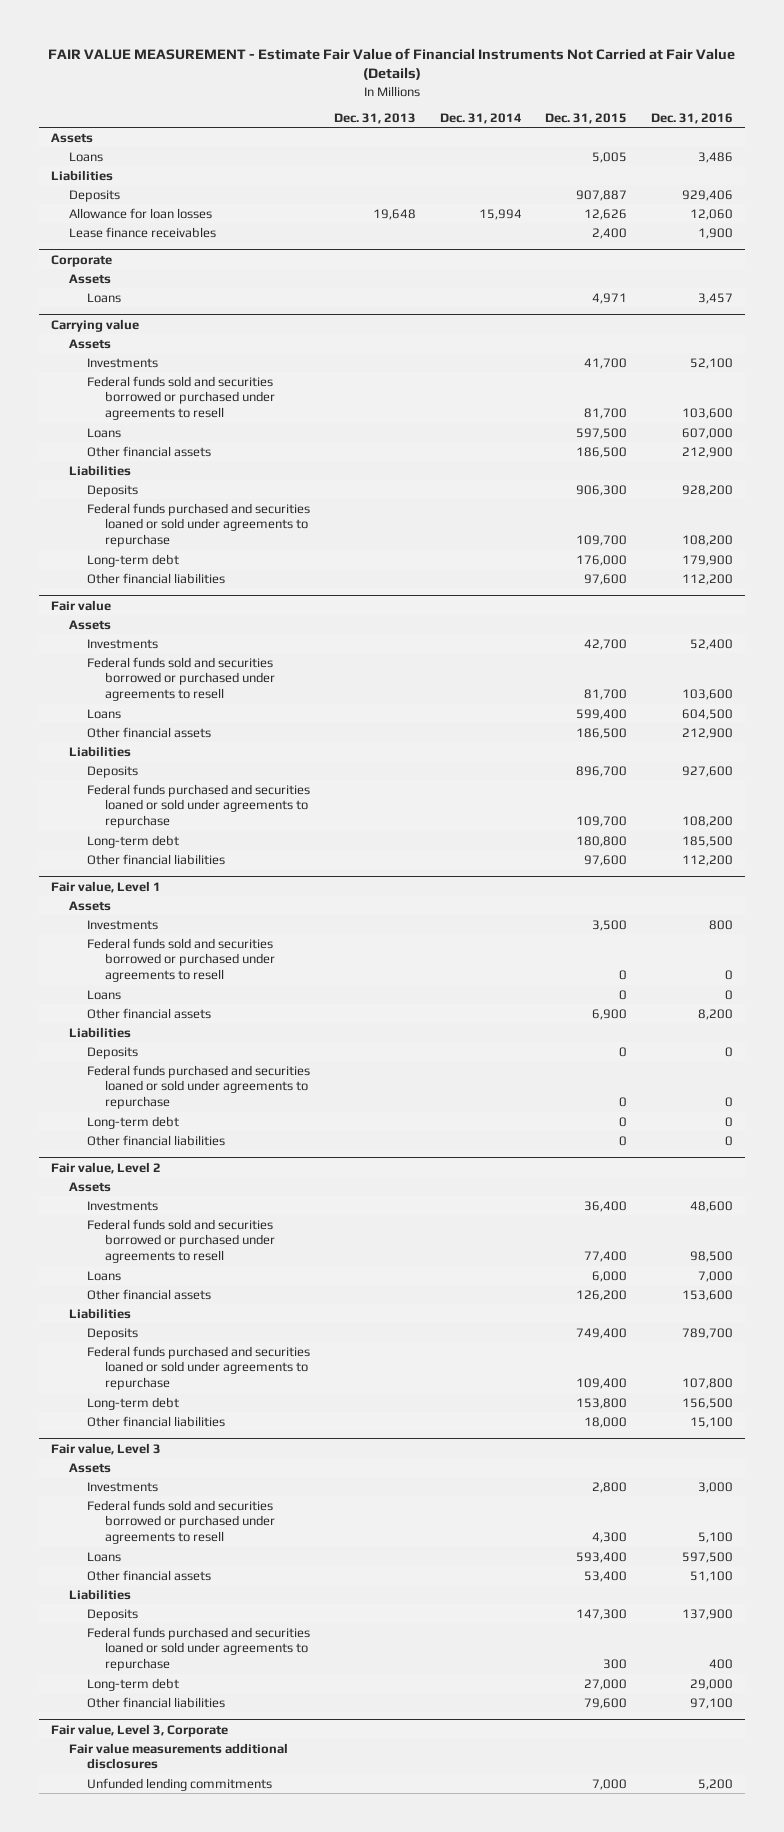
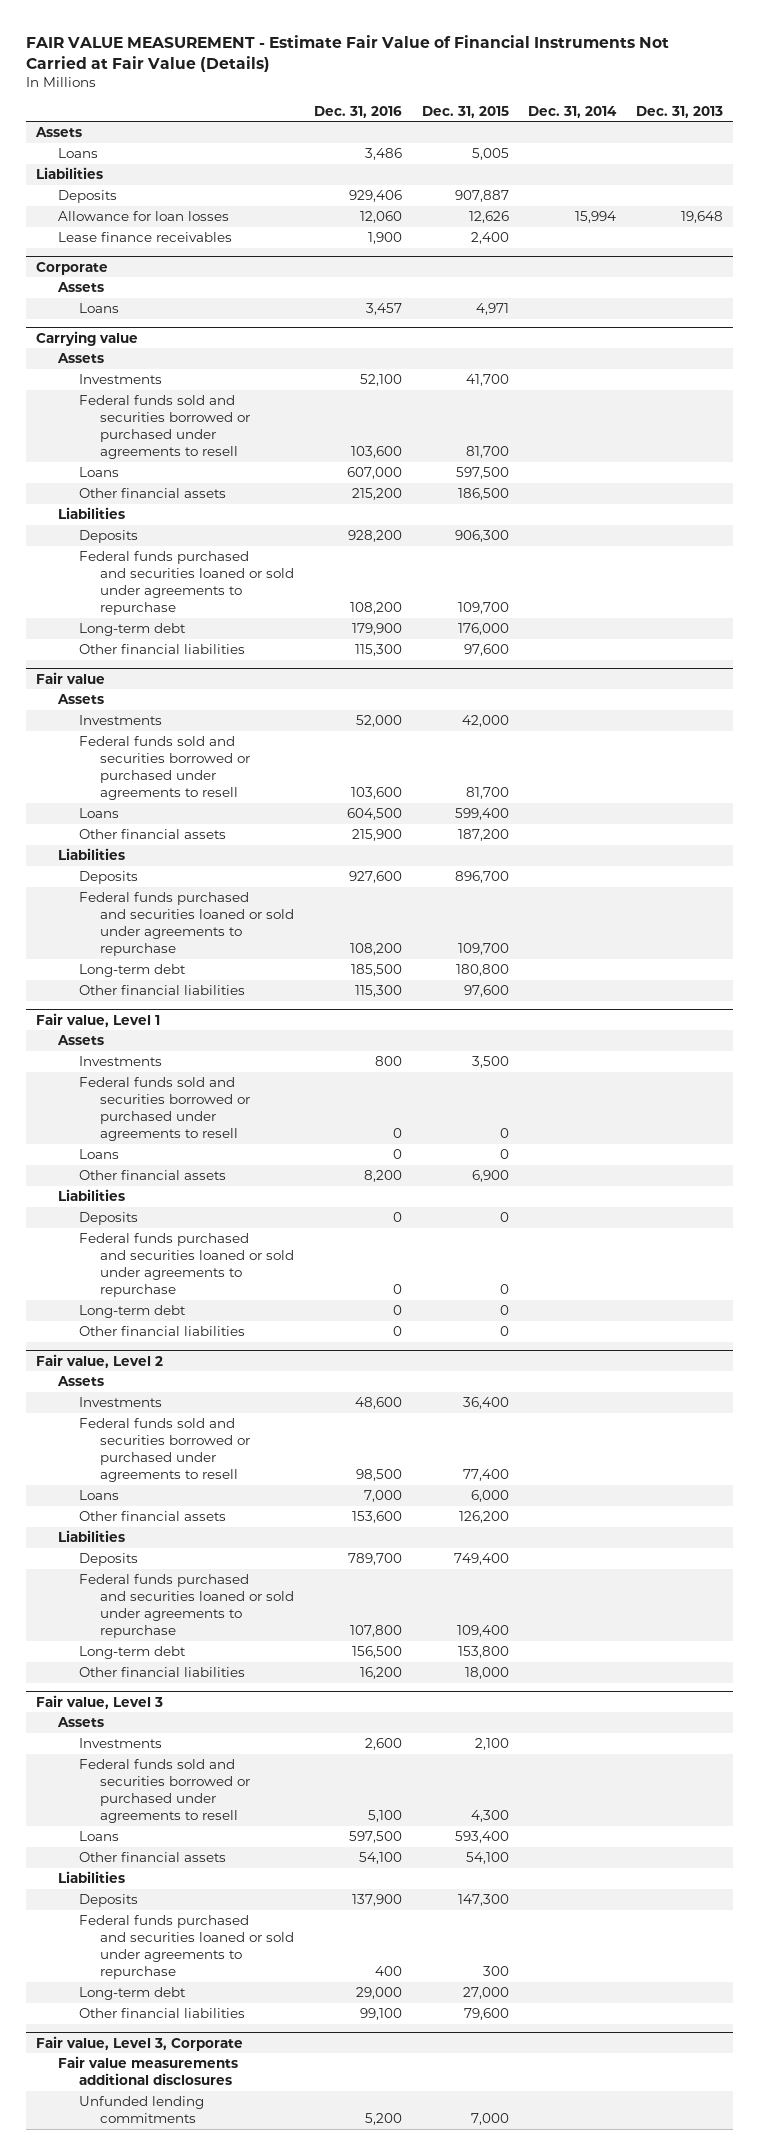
[682,446,734,458] 212,900 -> [351,488,402,501] 215,200
[682,573,734,585] 112,200 -> [354,644,402,657] 115,300
[584,638,628,650] 42,700 -> [461,715,509,728] 42,000
[690,638,734,650] 52,400 -> [355,715,402,728] 52,000
[576,727,628,739] 186,500 -> [457,829,509,842] 187,200
[682,727,734,739] 212,900 -> [351,829,402,842] 215,900
[682,854,734,866] 112,200 -> [354,985,402,998] 115,300
[690,1416,734,1428] 15,100 -> [359,1667,402,1680] 16,200
[592,1481,628,1493] 2,800 -> [474,1738,509,1751] 2,100
[698,1481,734,1493] 3,000 -> [364,1738,402,1751] 2,600
[584,1570,628,1582] 53,400 -> [465,1852,509,1865] 54,100
[690,1570,734,1582] 51,100 -> [358,1852,402,1865] 54,100
[690,1697,734,1709] 97,100 -> [359,2008,402,2021] 99,100

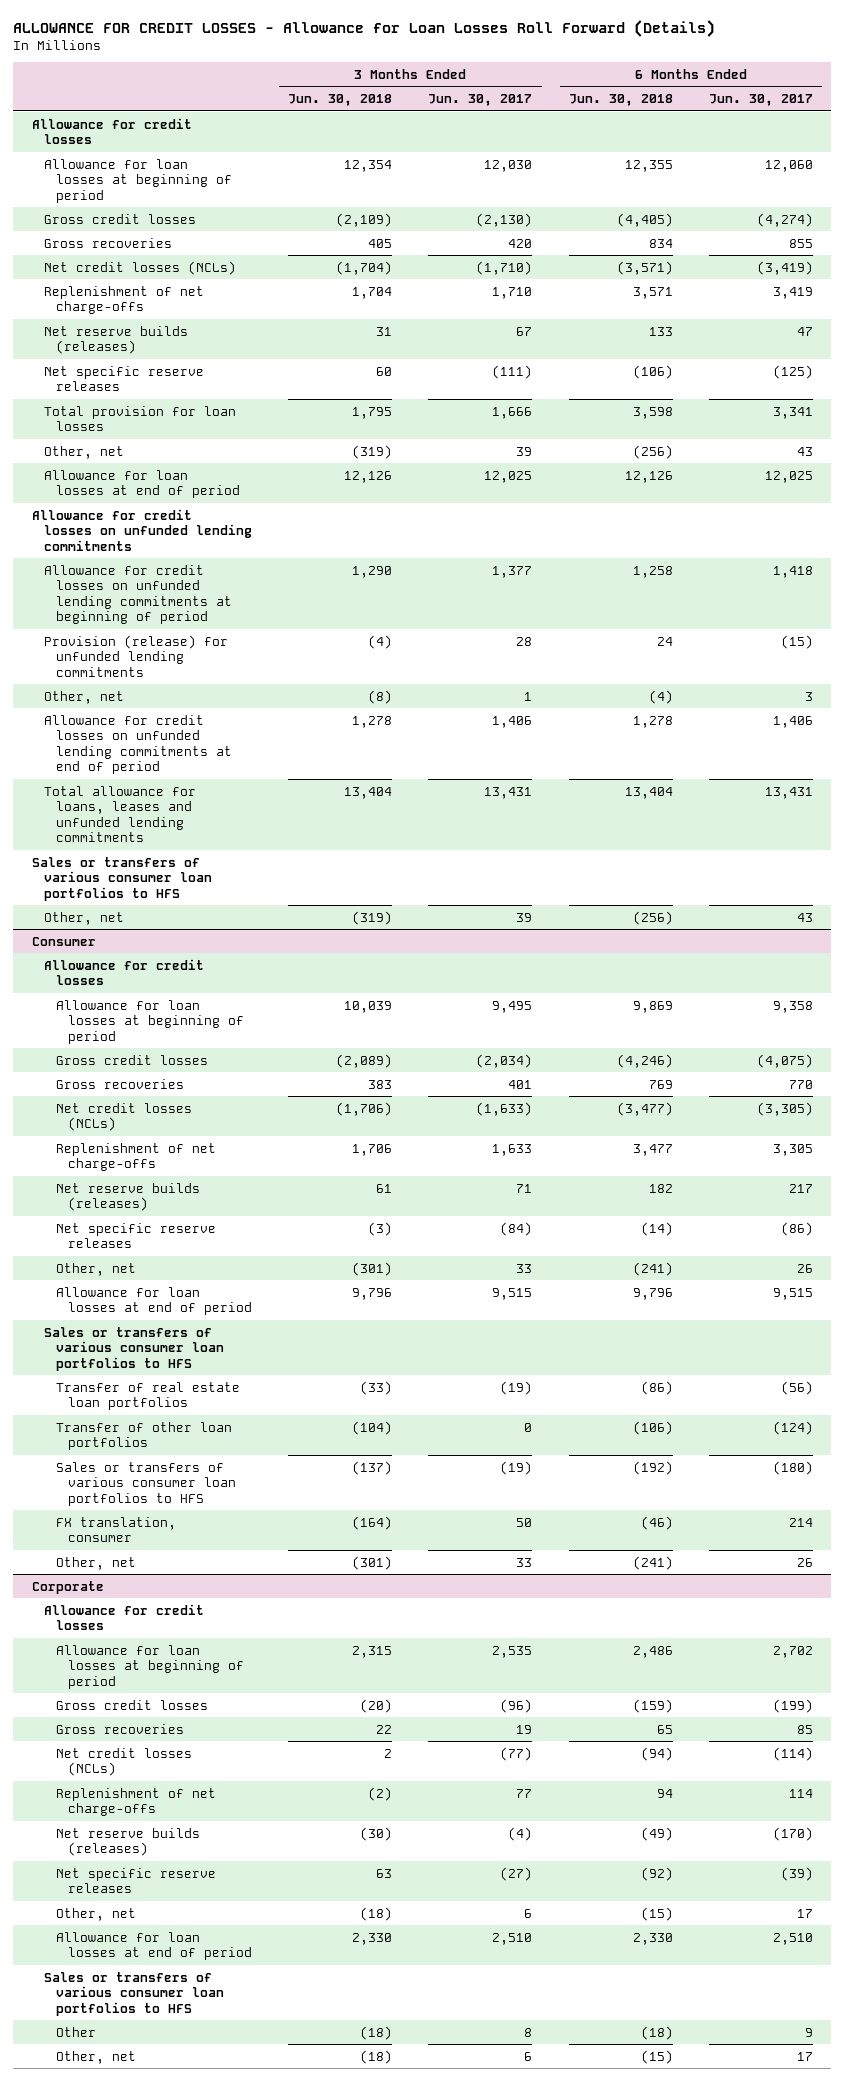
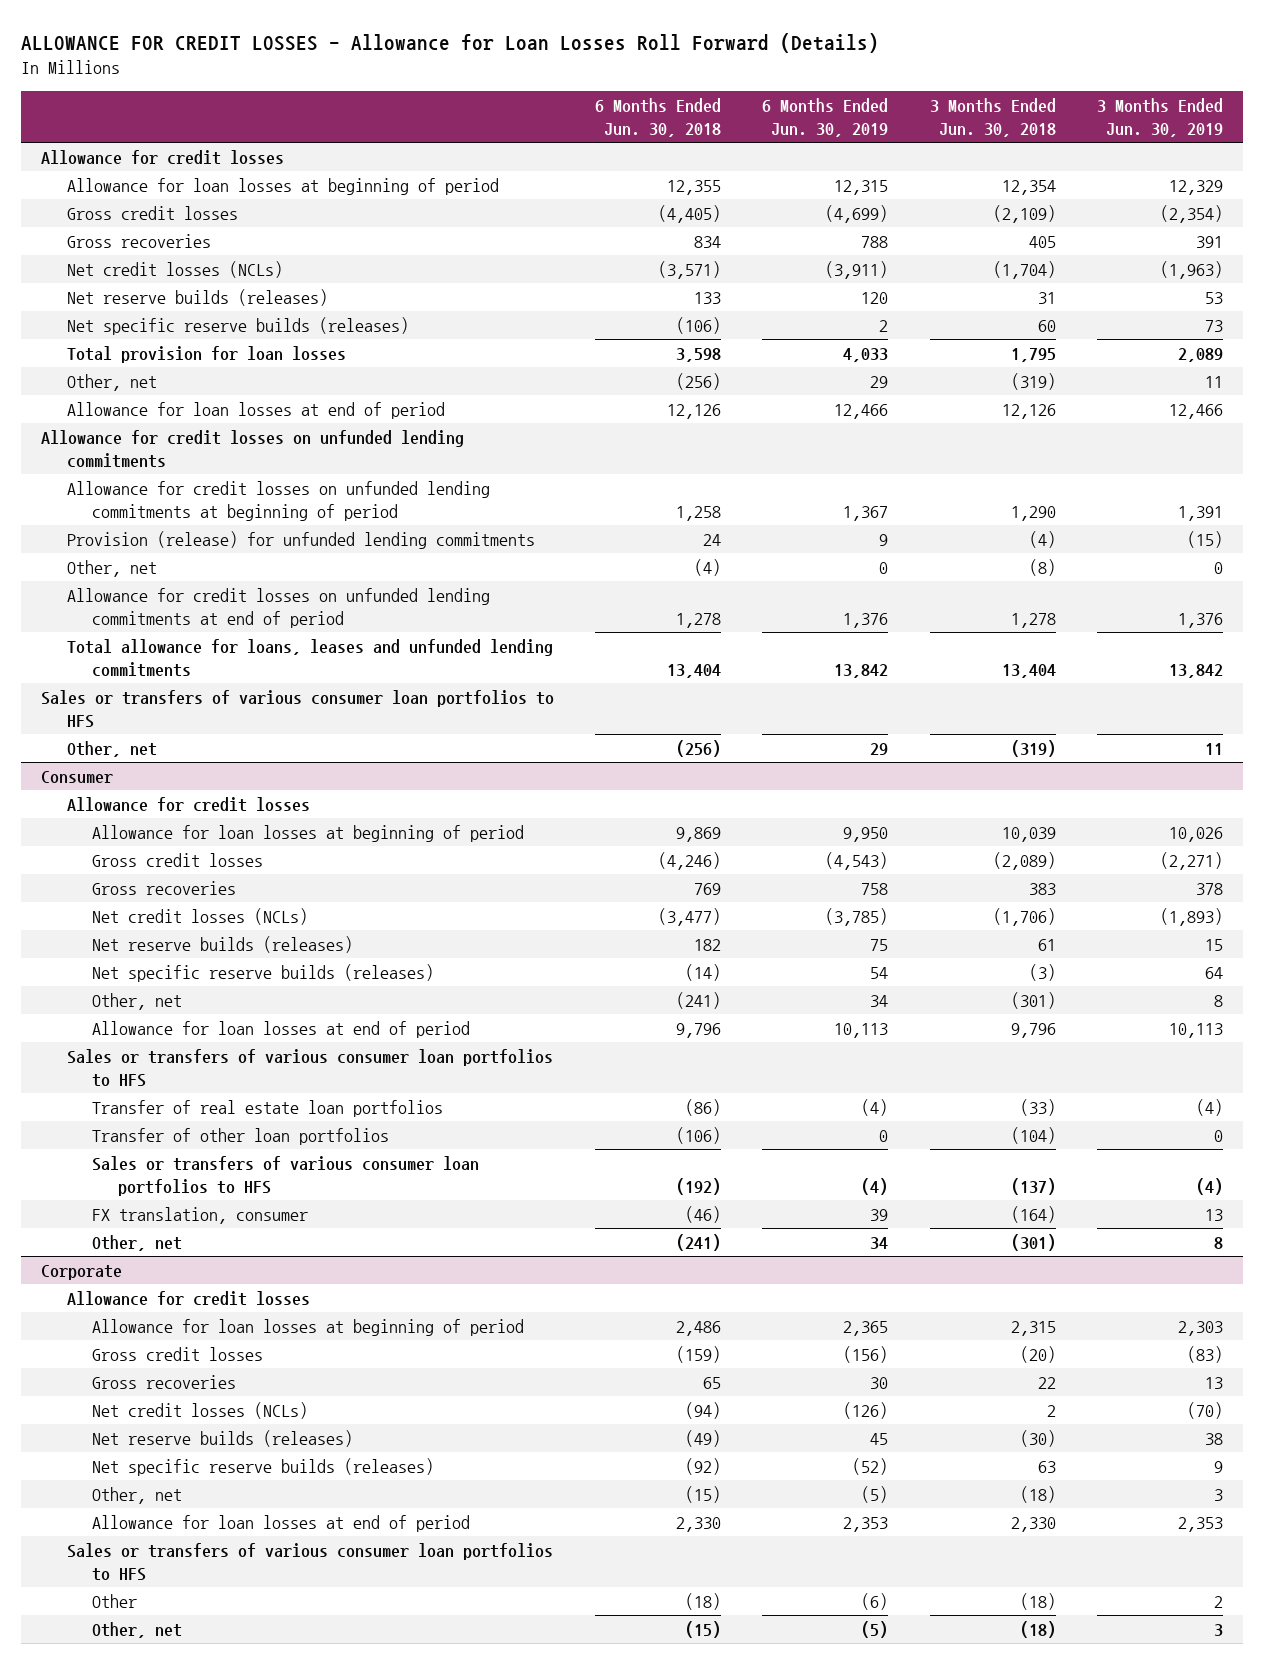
[428,94,533,107] Jun. 30, 2017 -> none
[709,94,814,107] Jun. 30, 2017 -> none
none -> [762,98,889,137] 6 Months Ended Jun. 30, 2019
none -> [1096,98,1223,137] 3 Months Ended Jun. 30, 2019
[43,285,204,315] Replenishment of net charge-offs -> none
[43,365,204,392] Net specific reserve releases -> [66,316,409,335] Net specific reserve builds (releases)
[55,1142,216,1172] Replenishment of net charge-offs -> none
[55,1222,216,1249] Net specific reserve releases -> [92,963,435,982] Net specific reserve builds (releases)
[55,1787,216,1817] Replenishment of net charge-offs -> none
[55,1867,216,1894] Net specific reserve releases -> [92,1457,435,1476] Net specific reserve builds (releases)

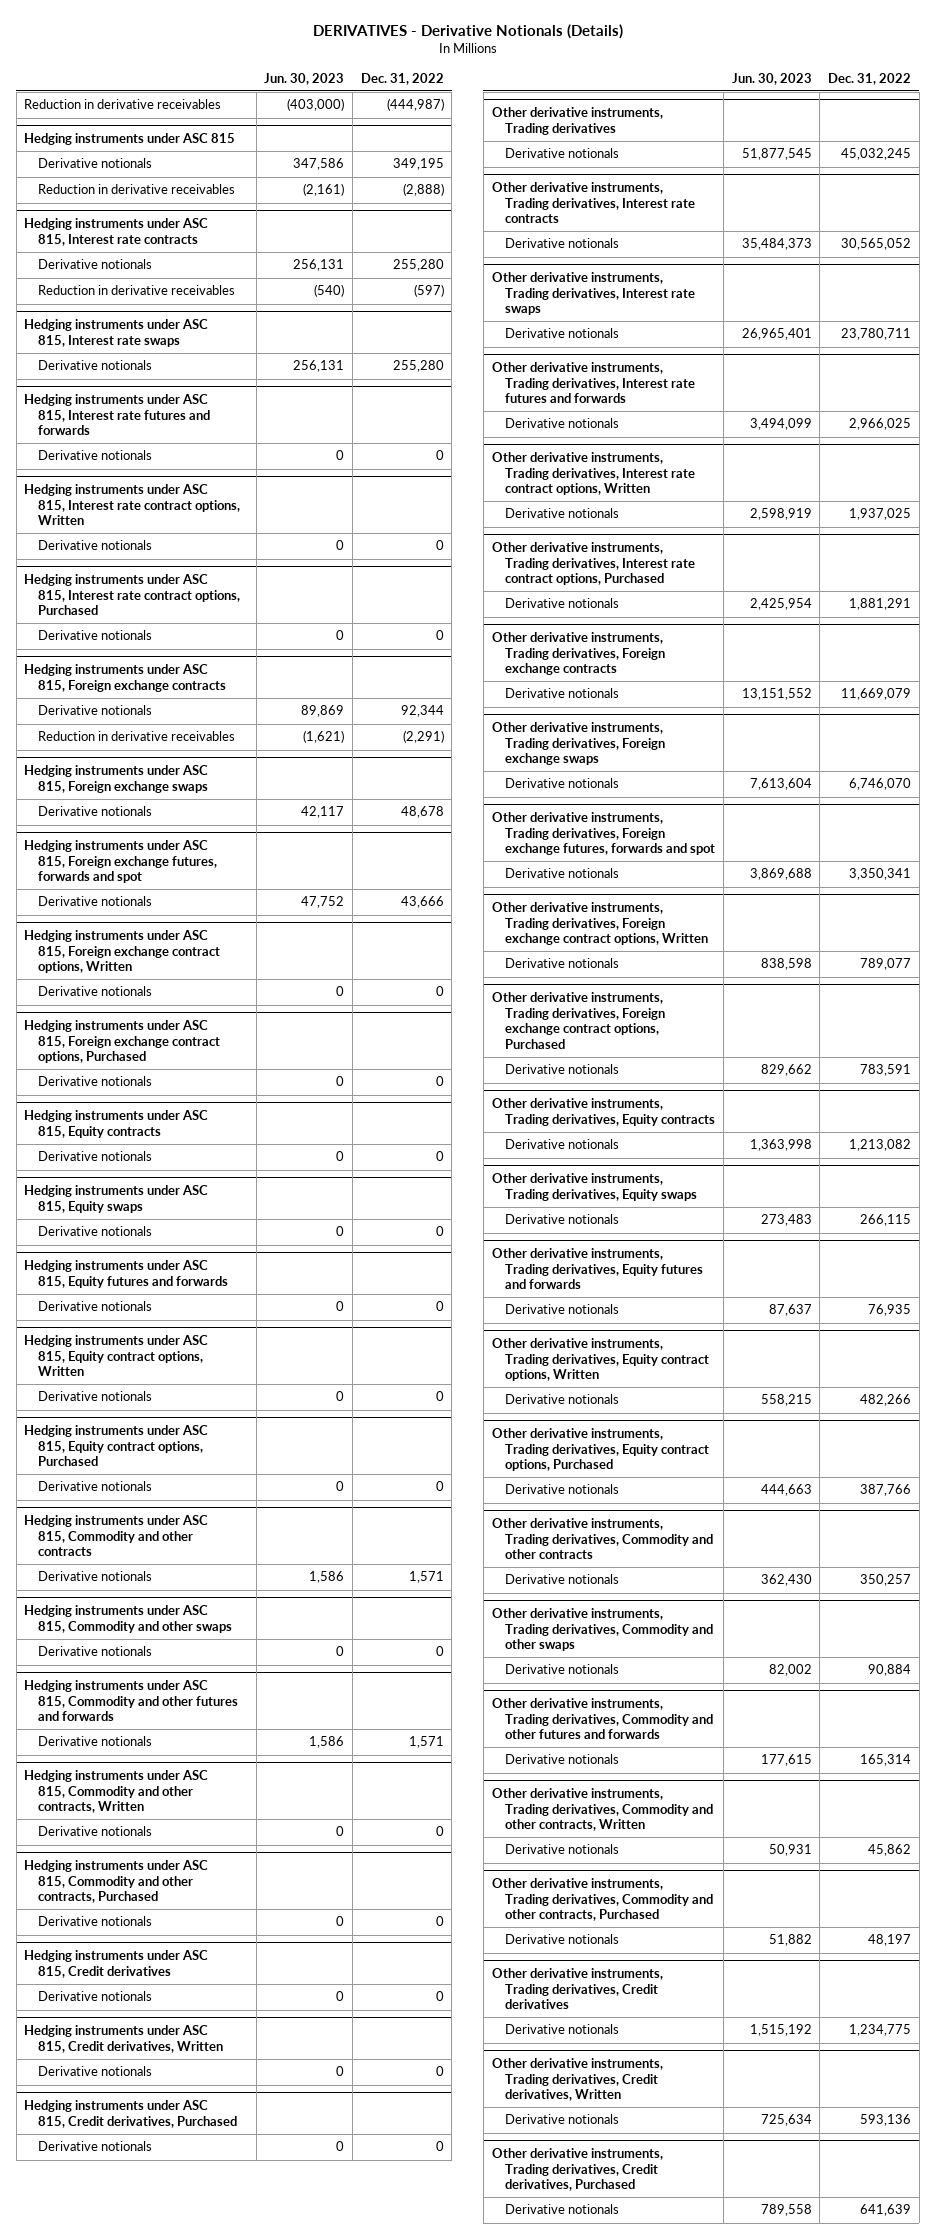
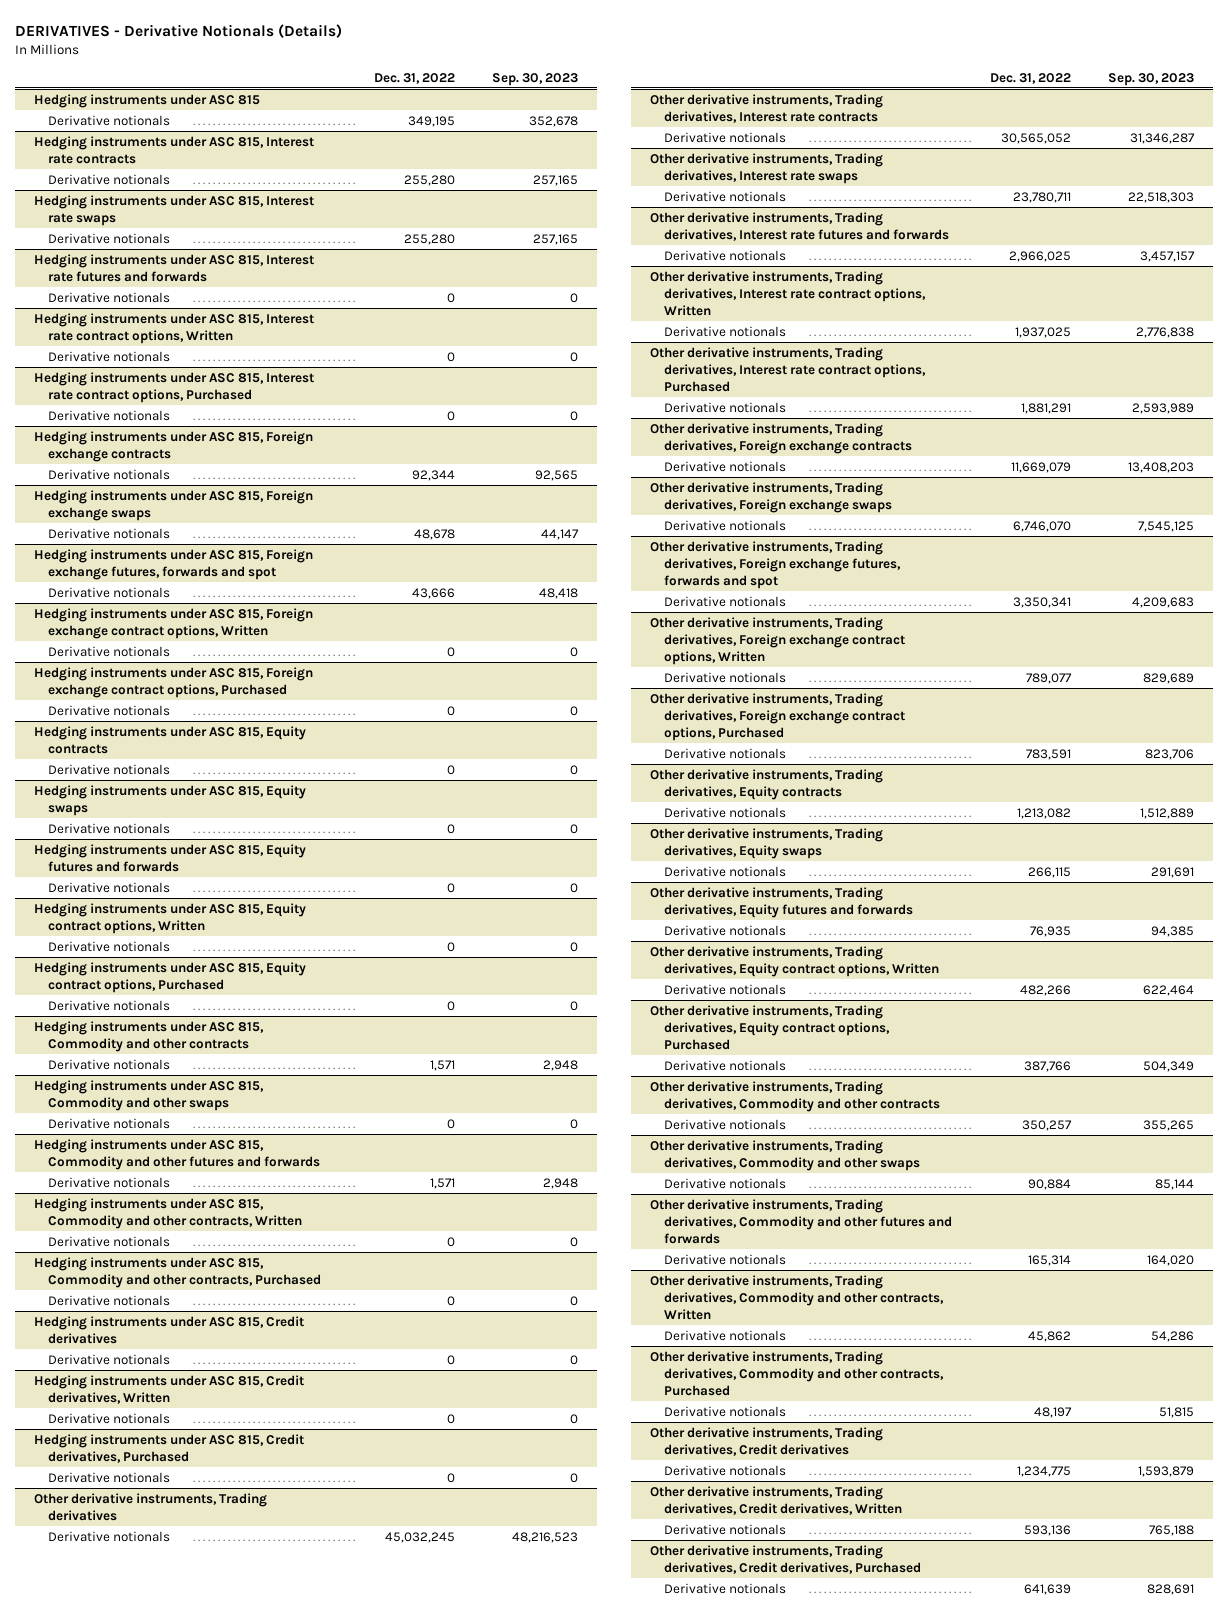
[264,72,345,85] Jun. 30, 2023 -> none
none -> [492,72,579,86] Sep. 30, 2023
[24,99,222,110] Reduction in derivative receivables -> none
[38,184,236,195] Reduction in derivative receivables -> none
[38,285,236,296] Reduction in derivative receivables -> none
[38,731,236,742] Reduction in derivative receivables -> none

